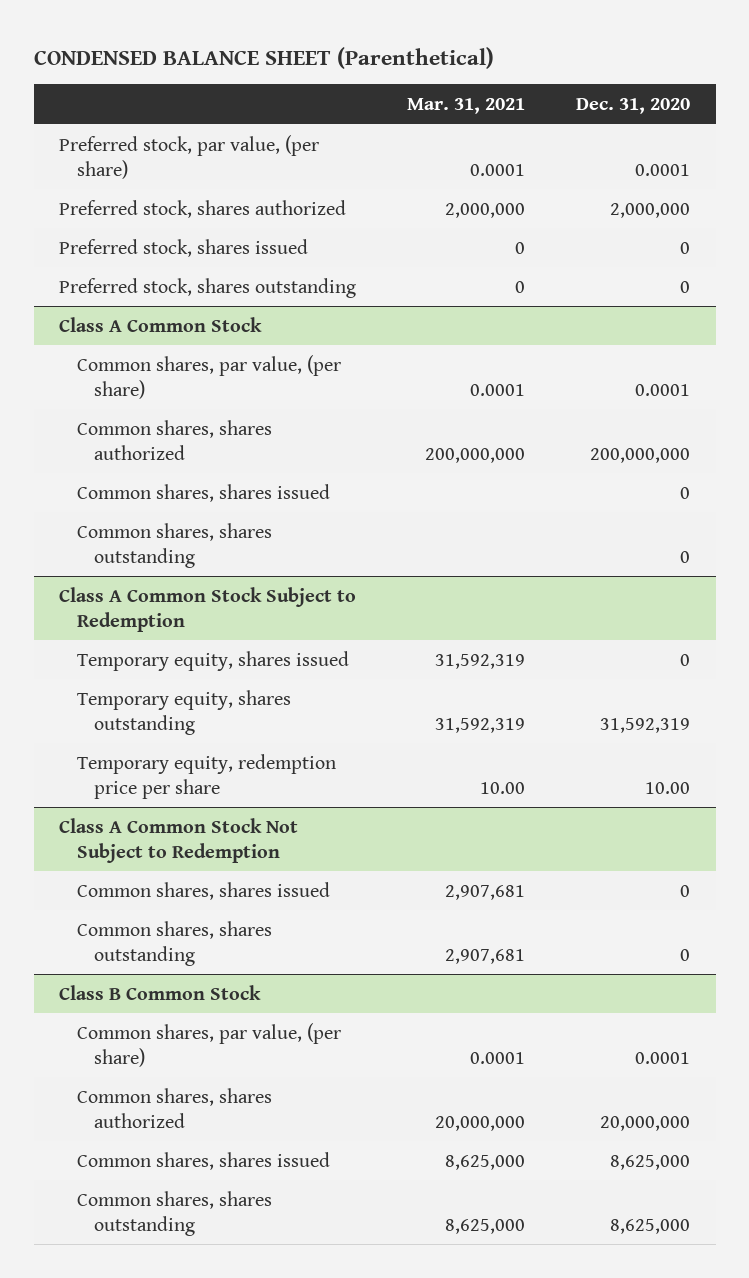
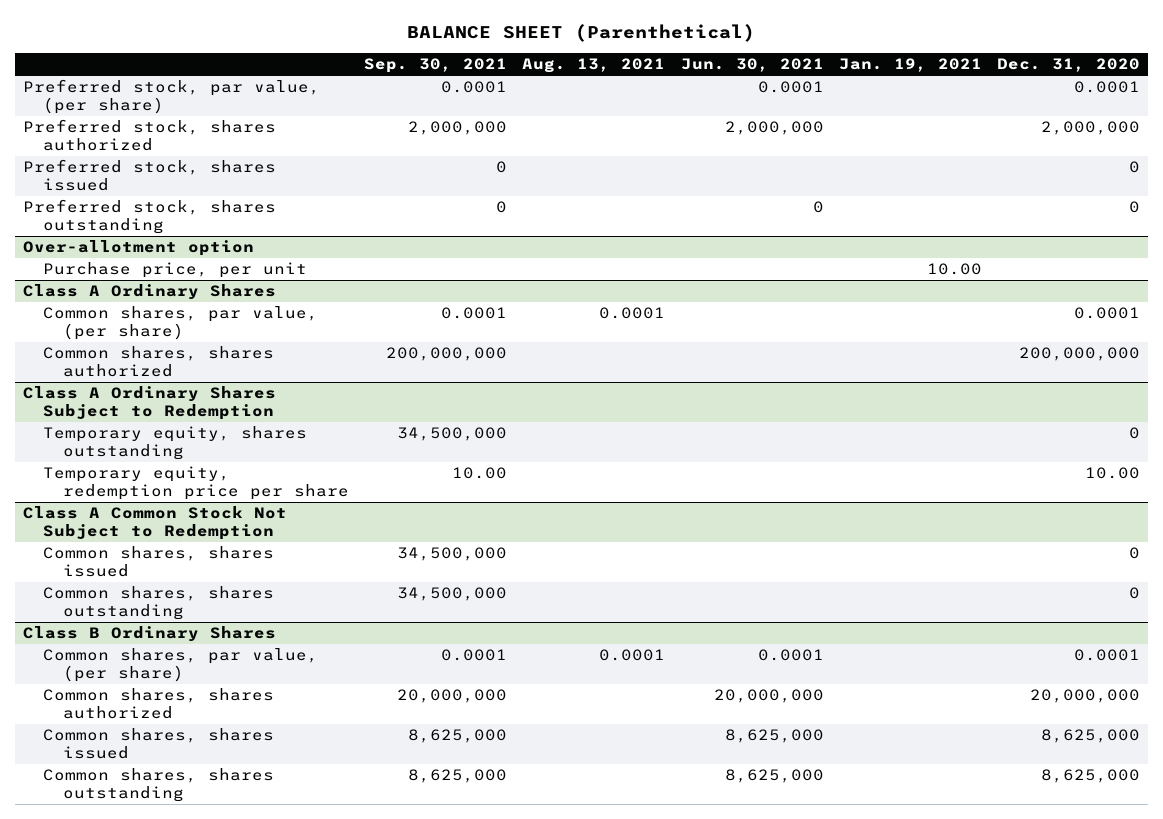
[33,46,494,69] CONDENSED BALANCE SHEET (Parenthetical) -> [407,24,756,43] BALANCE SHEET (Parenthetical)
[407,98,526,115] Mar. 31, 2021 -> none
none -> [364,58,508,74] Sep. 30, 2021
none -> [522,58,666,74] Aug. 13, 2021
none -> [680,58,824,73] Jun. 30, 2021
none -> [838,58,982,73] Jan. 19, 2021
none -> [22,240,254,257] Over-allotment option
none -> [42,262,307,279] Purchase price, per unit
[59,316,263,332] Class A Common Stock -> [22,284,276,301] Class A Ordinary Shares
[76,483,330,502] Common shares, shares issued -> none
[76,522,272,568] Common shares, shares outstanding -> none
[76,650,349,671] Temporary equity, shares issued -> none
[59,586,357,632] Class A Common Stock Subject to Redemption -> [22,386,276,421] Class A Ordinary Shares Subject to Redemption
[600,717,691,733] 31,592,319 -> [1128,427,1140,440] 0
[59,984,262,1000] Class B Common Stock -> [22,626,276,643] Class B Ordinary Shares

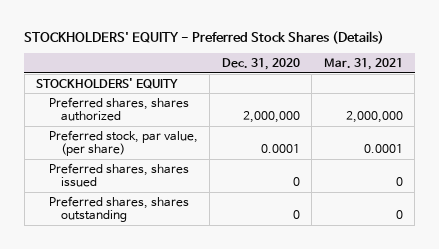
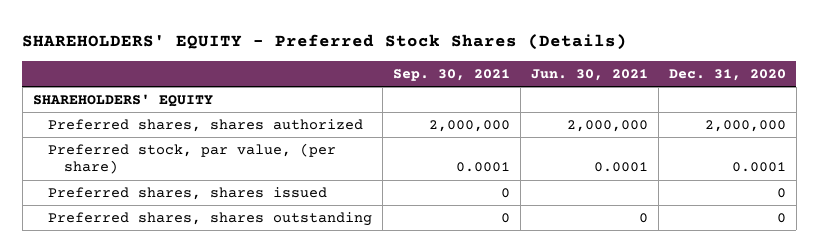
[24,30,385,44] STOCKHOLDERS' EQUITY - Preferred Stock Shares (Details) -> [22,33,628,50] SHAREHOLDERS' EQUITY - Preferred Stock Shares (Details)
[323,58,403,71] Mar. 31, 2021 -> none
none -> [393,68,511,81] Sep. 30, 2021
none -> [531,68,649,81] Jun. 30, 2021
[36,77,179,89] STOCKHOLDERS' EQUITY -> [32,93,213,107] SHAREHOLDERS' EQUITY

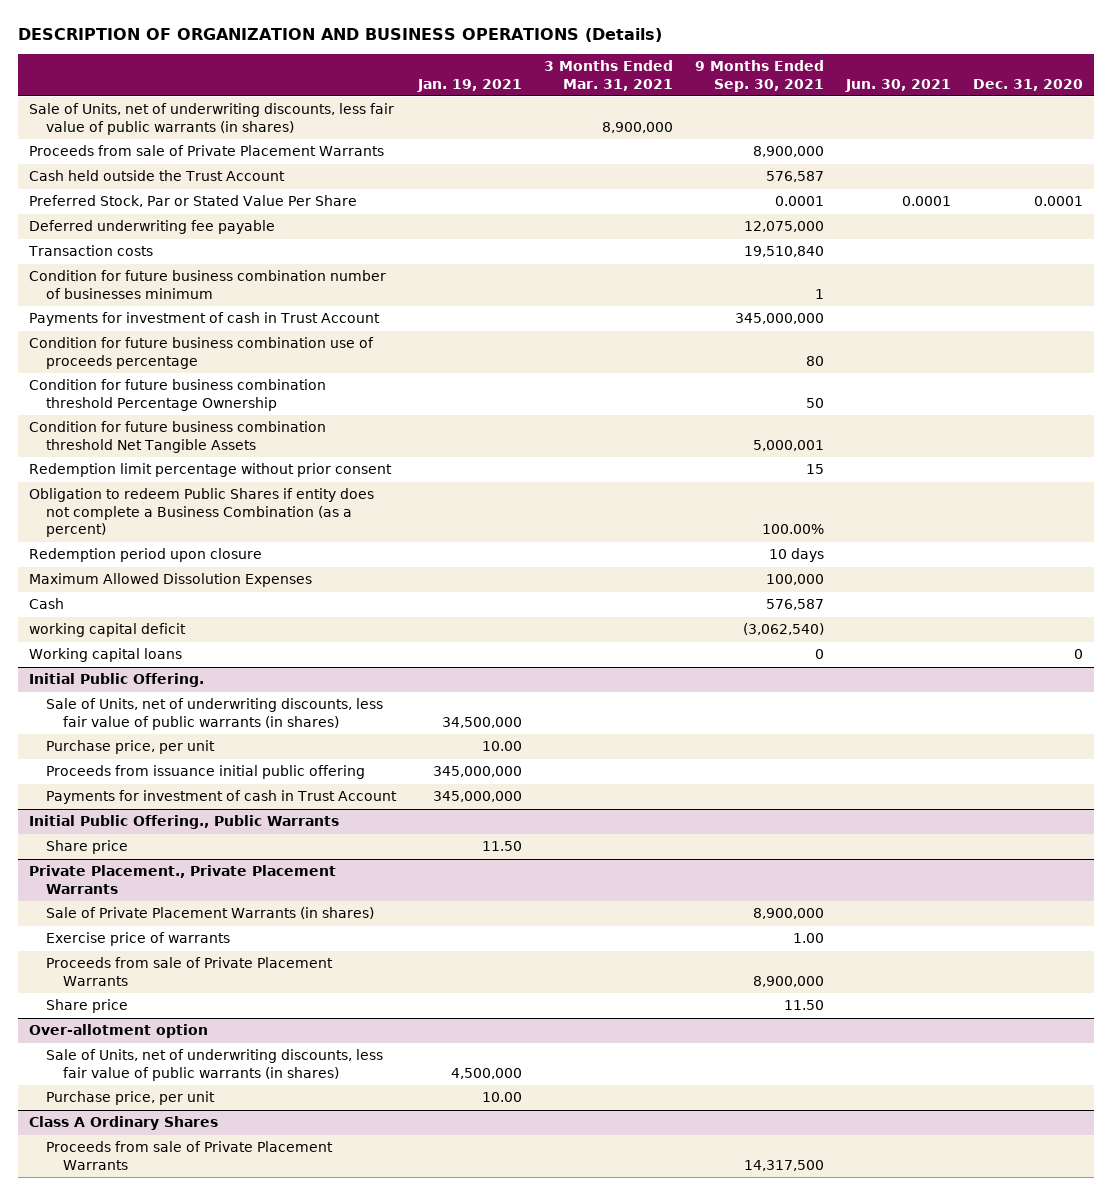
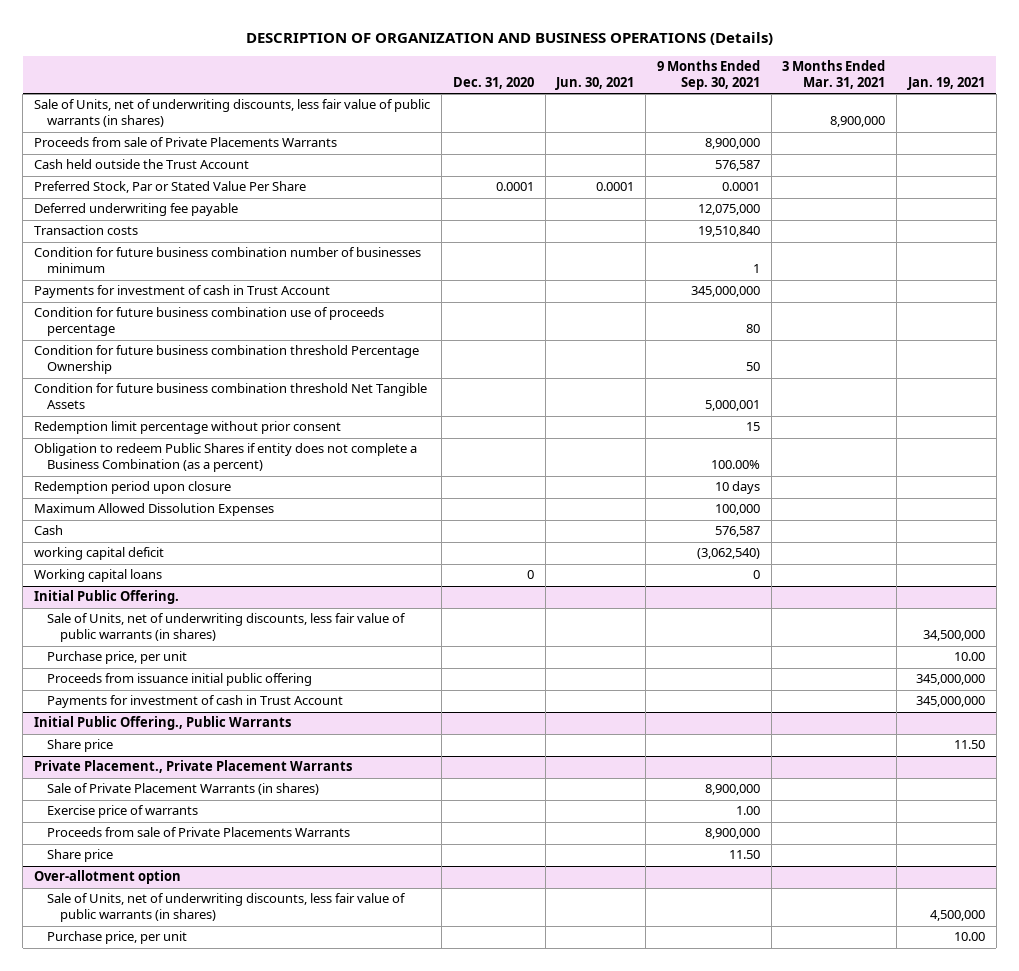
[29,145,385,157] Proceeds from sale of Private Placement Warrants -> [34,137,338,148] Proceeds from sale of Private Placements Warrants
[45,957,333,986] Proceeds from sale of Private Placement Warrants -> [47,827,351,838] Proceeds from sale of Private Placements Warrants
[29,1116,219,1131] Class A Ordinary Shares -> none
[45,1141,333,1170] Proceeds from sale of Private Placement Warrants -> none

